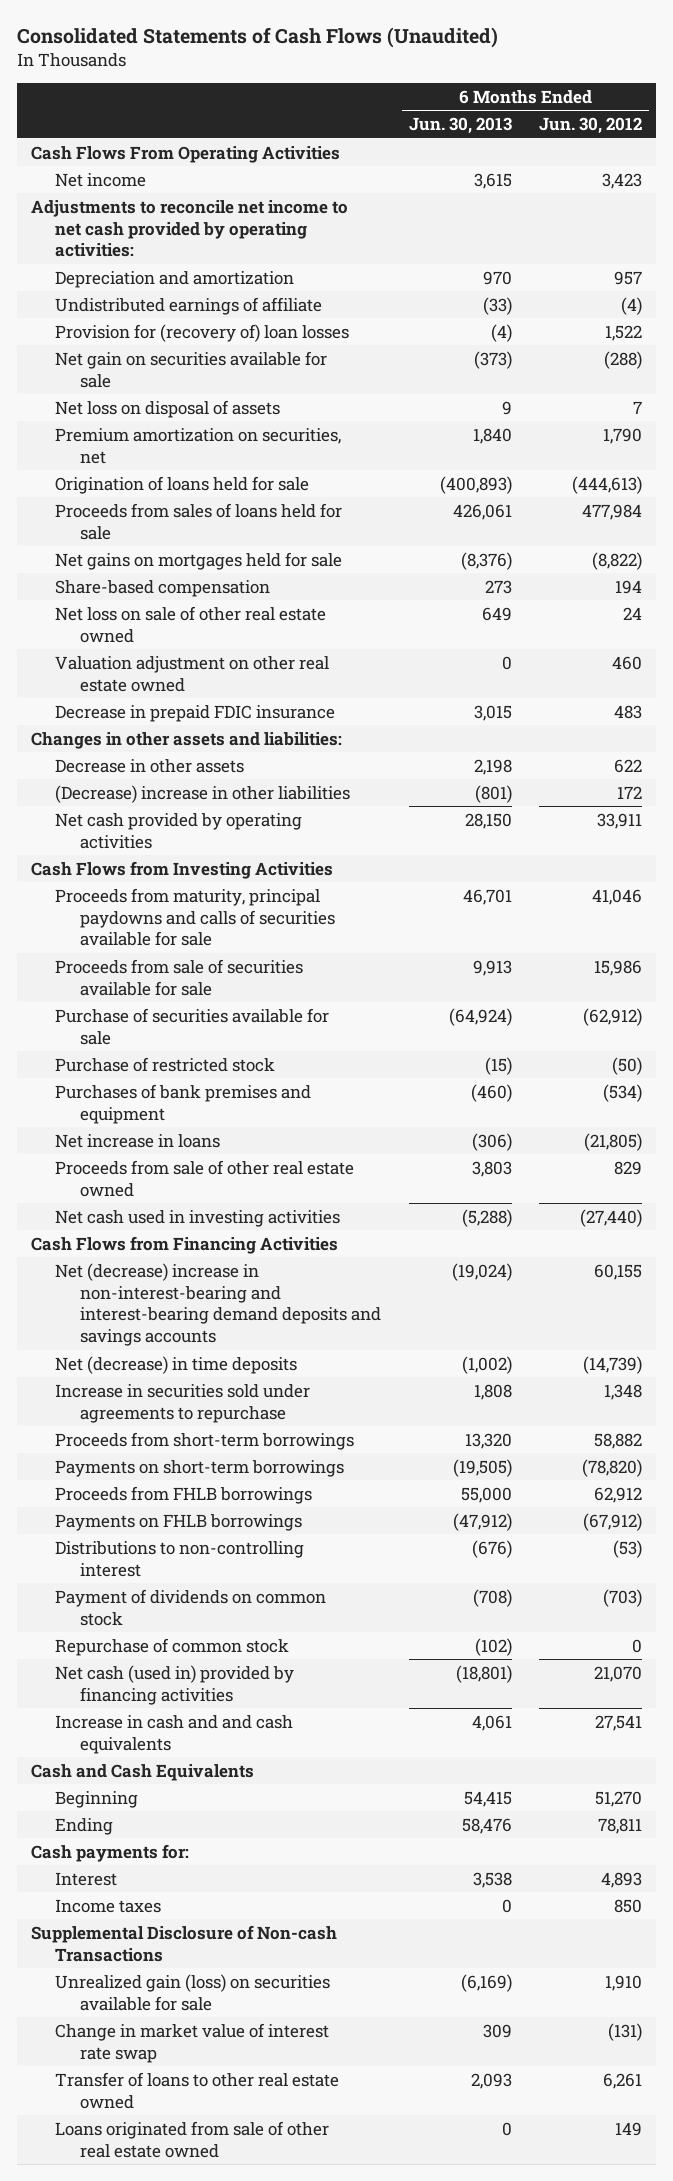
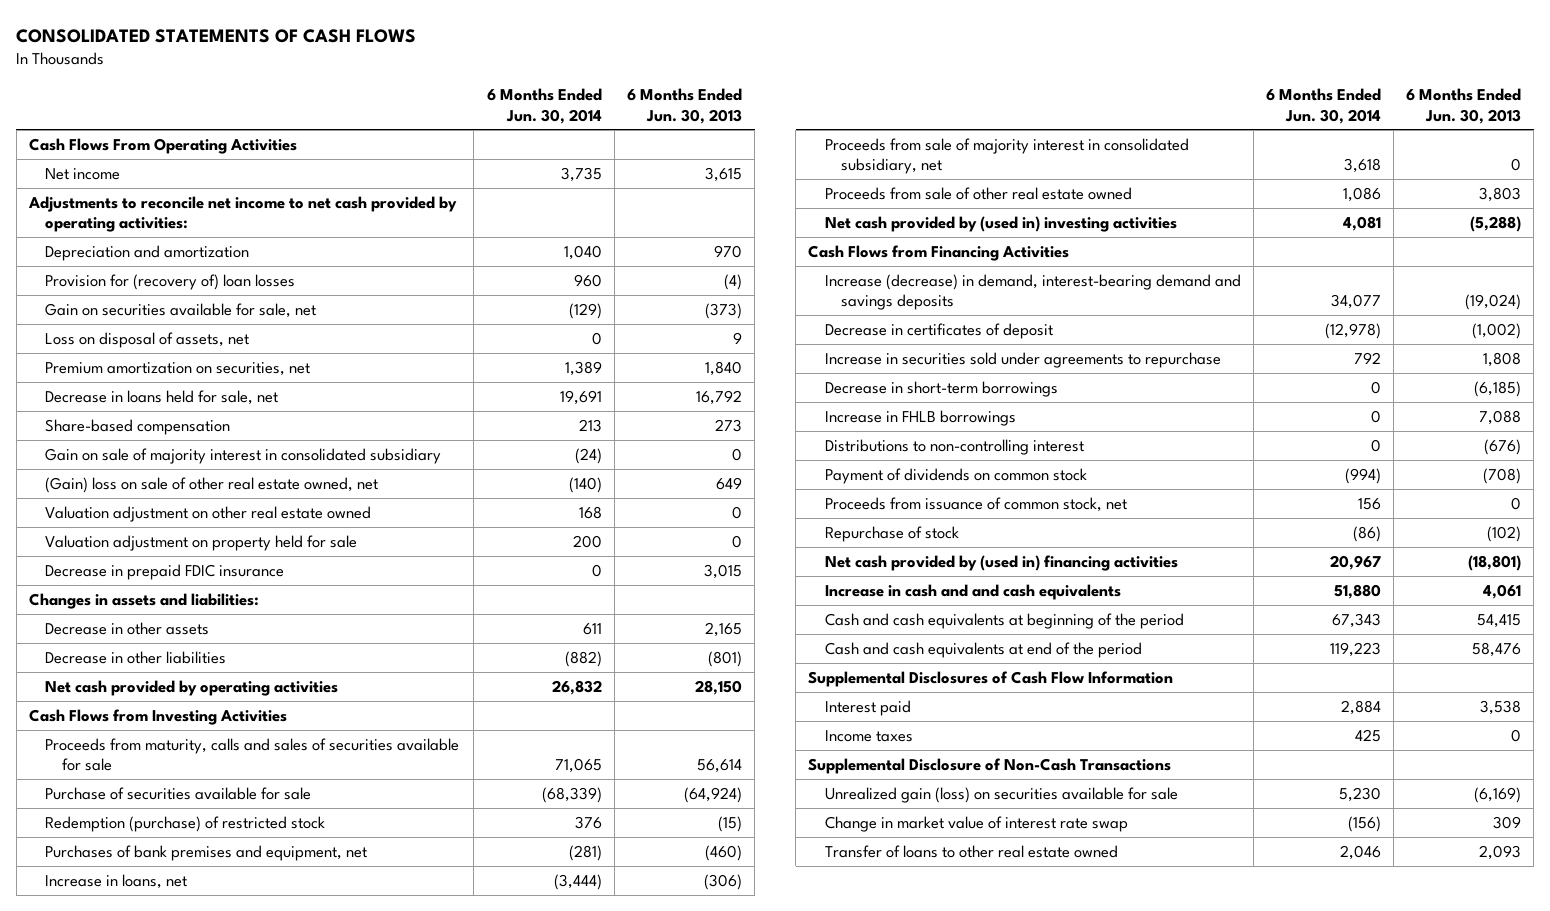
[16,27,498,49] Consolidated Statements of Cash Flows (Unaudited) -> [16,28,417,43] CONSOLIDATED STATEMENTS OF CASH FLOWS
[539,117,643,135] Jun. 30, 2012 -> none
none -> [486,88,602,124] 6 Months Ended Jun. 30, 2014
[55,296,323,315] Undistributed earnings of affiliate -> none
[55,350,328,388] Net gain on securities available for sale -> [45,302,317,318] Gain on securities available for sale, net
[55,399,281,418] Net loss on disposal of assets -> [45,331,250,348] Loss on disposal of assets, net
[55,502,343,540] Proceeds from sales of loans held for sale -> none
[55,551,343,570] Net gains on mortgages held for sale -> none
[55,475,310,494] Origination of loans held for sale -> [45,389,279,405] Decrease in loans held for sale, net
[439,475,512,494] (400,893) -> [695,389,742,405] 16,792
none -> [45,447,442,464] Gain on sale of majority interest in consolidated subsidiary
[55,605,327,643] Net loss on sale of other real estate owned -> [45,476,379,493] (Gain) loss on sale of other real estate owned, net
none -> [45,534,358,551] Valuation adjustment on property held for sale
[30,731,342,749] Changes in other assets and liabilities: -> [28,592,259,609] Changes in assets and liabilities:
[473,758,512,775] 2,198 -> [704,621,742,637] 2,165
[55,784,351,803] (Decrease) increase in other liabilities -> [45,650,227,664] Decrease in other liabilities
[55,958,304,996] Proceeds from sale of securities available for sale -> none
[55,887,336,947] Proceeds from maturity, principal paydowns and calls of securities available for sale -> [45,737,460,772] Proceeds from maturity, calls and sales of securities available for sale
[462,888,512,905] 46,701 -> [696,759,742,774] 56,614
[55,1056,276,1072] Purchase of restricted stock -> [45,815,326,832] Redemption (purchase) of restricted stock
[55,1083,312,1124] Purchases of bank premises and equipment -> [45,844,368,861] Purchases of bank premises and equipment, net
[55,1133,221,1148] Net increase in loans -> [45,873,188,889] Increase in loans, net
none -> [824,137,1189,175] Proceeds from sale of majority interest in consolidated subsidiary, net
[55,1209,341,1227] Net cash used in investing activities -> [824,215,1177,232] Net cash provided by (used in) investing activities
[55,1262,382,1347] Net (decrease) increase in non-interest-bearing and interest-bearing demand deposits and savings accounts -> [824,273,1241,311] Increase (decrease) in demand, interest-bearing demand and savings deposits
[55,1355,298,1374] Net (decrease) in time deposits -> [824,322,1053,339] Decrease in certificates of deposit
[55,1431,355,1450] Proceeds from short-term borrowings -> none
[55,1513,303,1531] Payments on FHLB borrowings -> none
[55,1459,345,1477] Payments on short-term borrowings -> [824,380,1058,397] Decrease in short-term borrowings
[452,1458,512,1477] (19,505) -> [1474,380,1522,397] (6,185)
[55,1485,313,1504] Proceeds from FHLB borrowings -> [824,409,1016,426] Increase in FHLB borrowings
[460,1486,512,1503] 55,000 -> [1479,409,1522,425] 7,088
none -> [824,496,1127,512] Proceeds from issuance of common stock, net
[55,1637,290,1656] Repurchase of common stock -> [824,525,959,542] Repurchase of stock
[55,1664,295,1705] Net cash (used in) provided by financing activities -> [824,554,1178,571] Net cash provided by (used in) financing activities
[30,1763,254,1781] Cash and Cash Equivalents -> none
[30,1843,189,1862] Cash payments for: -> none
[55,1790,139,1808] Beginning -> [824,612,1184,629] Cash and cash equivalents at beginning of the period
[55,1817,114,1835] Ending -> [824,641,1142,658] Cash and cash equivalents at end of the period
none -> [808,670,1174,687] Supplemental Disclosures of Cash Flow Information
[55,1871,118,1886] Interest -> [824,699,911,716] Interest paid
[30,1924,337,1962] Supplemental Disclosure of Non-cash Transactions -> [808,757,1172,774] Supplemental Disclosure of Non-Cash Transactions
[55,2120,330,2158] Loans originated from sale of other real estate owned -> none

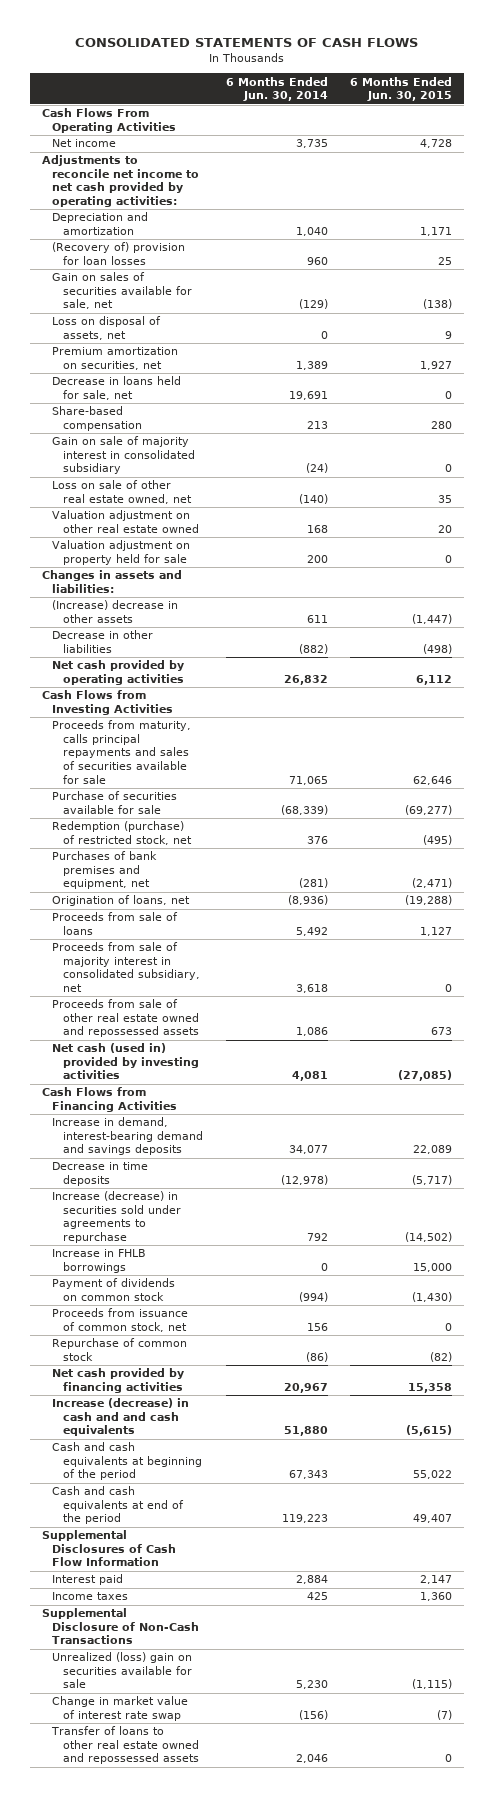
[626,88,742,124] 6 Months Ended Jun. 30, 2013 -> none
none -> [350,76,453,102] 6 Months Ended Jun. 30, 2015
[45,273,296,290] Provision for (recovery of) loan losses -> [52,242,186,265] (Recovery of) provision for loan losses
[45,302,317,318] Gain on securities available for sale, net -> [52,272,193,310] Gain on sales of securities available for sale, net
[45,476,379,493] (Gain) loss on sale of other real estate owned, net -> [52,480,193,504] Loss on sale of other real estate owned, net
[45,563,285,580] Decrease in prepaid FDIC insurance -> none
[45,621,210,635] Decrease in other assets -> [52,600,179,623] (Increase) decrease in other assets
[45,737,460,772] Proceeds from maturity, calls and sales of securities available for sale -> [52,720,192,784] Proceeds from maturity, calls principal repayments and sales of securities available for sale
[45,815,326,832] Redemption (purchase) of restricted stock -> [52,821,193,845] Redemption (purchase) of restricted stock, net
[45,873,188,889] Increase in loans, net -> [52,895,191,907] Origination of loans, net
[553,873,602,890] (3,444) -> [287,895,328,906] (8,936)
none -> [52,912,179,935] Proceeds from sale of loans
[824,186,1132,200] Proceeds from sale of other real estate owned -> [52,999,200,1038] Proceeds from sale of other real estate owned and repossessed assets
[824,215,1177,232] Net cash provided by (used in) investing activities -> [52,1043,200,1080] Net cash (used in) provided by investing activities
[824,380,1058,397] Decrease in short-term borrowings -> none
[824,273,1241,311] Increase (decrease) in demand, interest-bearing demand and savings deposits -> [52,1117,204,1156] Increase in demand, interest-bearing demand and savings deposits
[824,322,1053,339] Decrease in certificates of deposit -> [52,1162,149,1186] Decrease in time deposits
[824,351,1221,368] Increase in securities sold under agreements to repurchase -> [52,1191,182,1244] Increase (decrease) in securities sold under agreements to repurchase
[824,438,1084,455] Distributions to non-controlling interest -> none
[824,525,959,542] Repurchase of stock -> [52,1338,188,1361] Repurchase of common stock
[824,554,1178,571] Net cash provided by (used in) financing activities -> [52,1368,185,1393] Net cash provided by financing activities
[824,583,1121,600] Increase in cash and and cash equivalents -> [52,1398,190,1437] Increase (decrease) in cash and and cash equivalents
[824,786,1178,803] Unrealized gain (loss) on securities available for sale -> [52,1652,193,1689] Unrealized (loss) gain on securities available for sale
[824,844,1118,858] Transfer of loans to other real estate owned -> [51,1726,200,1765] Transfer of loans to other real estate owned and repossessed assets

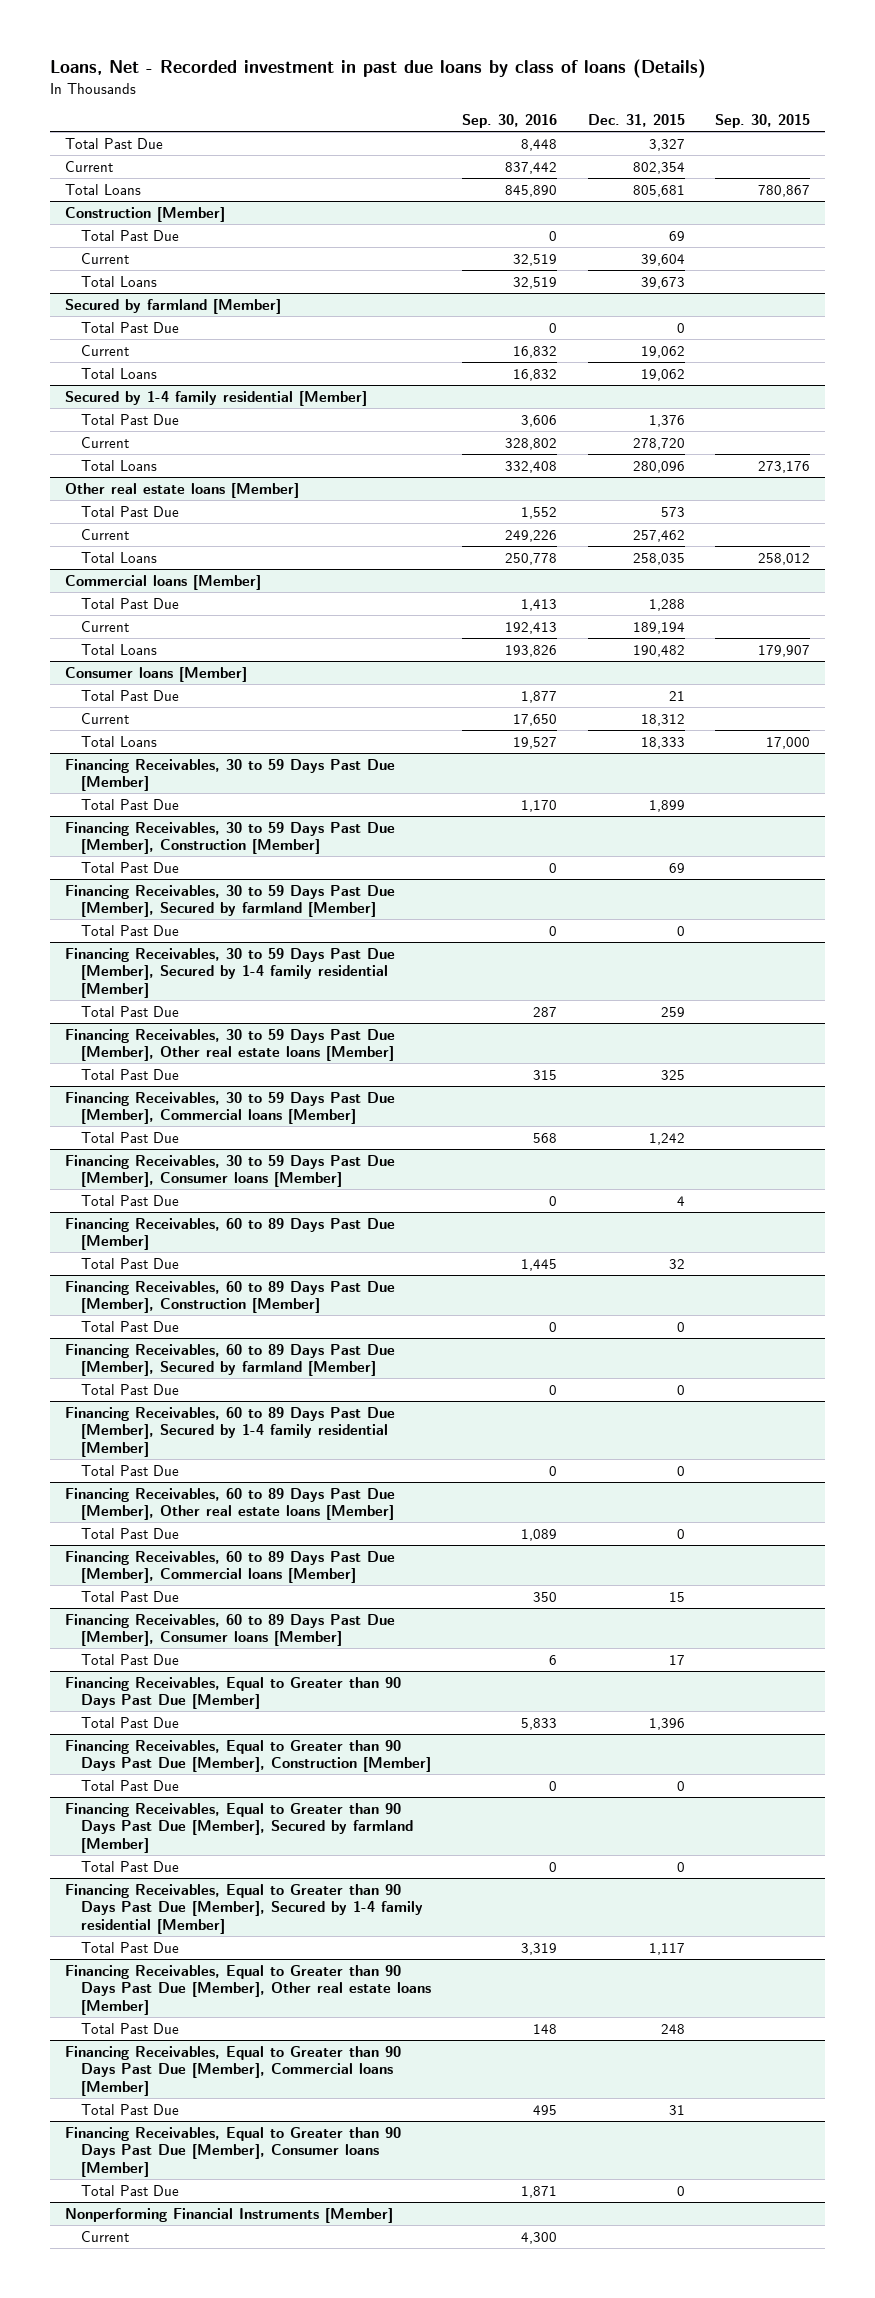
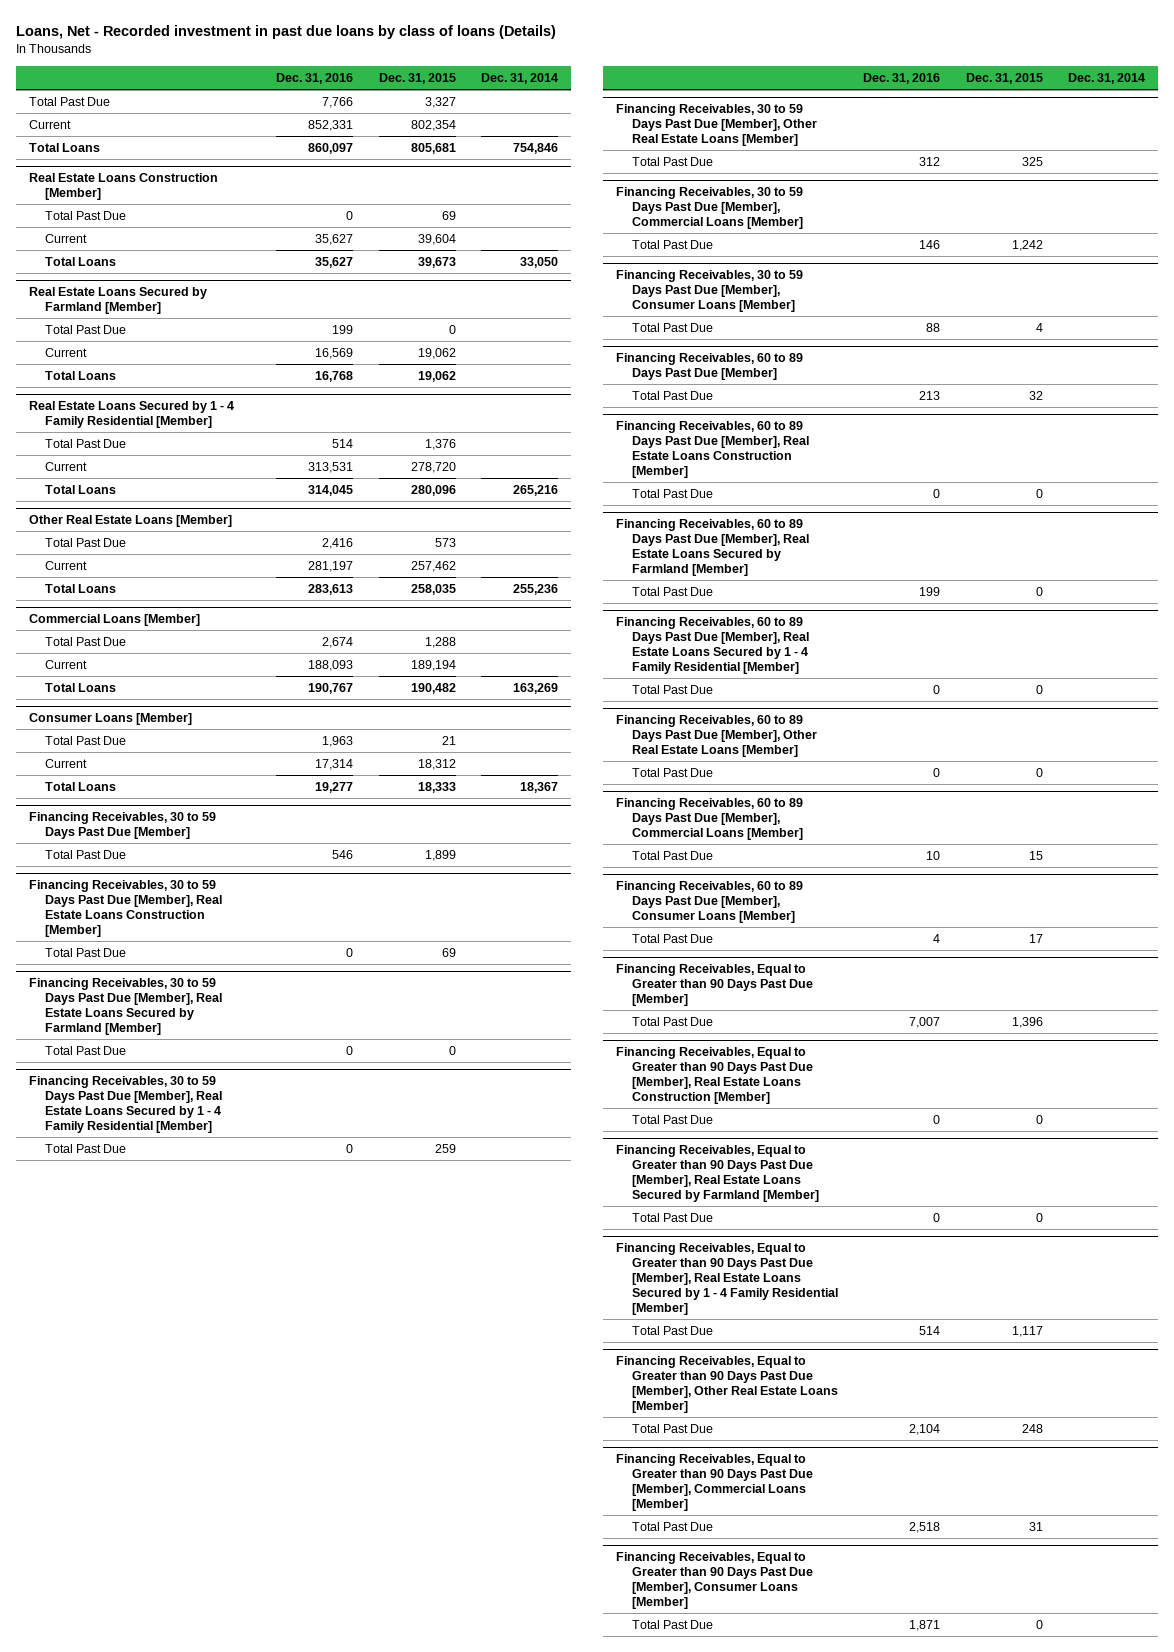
[461,114,557,129] Sep. 30, 2016 -> none
[715,114,811,129] Sep. 30, 2015 -> none
none -> [276,72,354,84] Dec. 31, 2016
none -> [481,72,559,84] Dec. 31, 2014
[64,206,225,222] Construction [Member] -> none
none -> [29,173,219,201] Real Estate Loans Construction [Member]
[64,298,281,314] Secured by farmland [Member] -> [29,287,208,315] Real Estate Loans Secured by Farmland [Member]
[64,390,367,406] Secured by 1-4 family residential [Member] -> [29,401,235,429] Real Estate Loans Secured by 1 - 4 Family Residential [Member]
[64,482,299,498] Other real estate loans [Member] -> [29,515,233,528] Other Real Estate Loans [Member]
[64,574,261,590] Commercial loans [Member] -> [29,614,201,627] Commercial Loans [Member]
[64,666,247,682] Consumer loans [Member] -> [29,713,193,726] Consumer Loans [Member]
[64,821,395,855] Financing Receivables, 30 to 59 Days Past Due [Member], Construction [Member] -> [29,880,222,937] Financing Receivables, 30 to 59 Days Past Due [Member], Real Estate Loans Construction [Member]
[64,884,395,918] Financing Receivables, 30 to 59 Days Past Due [Member], Secured by farmland [Member] -> [29,978,222,1035] Financing Receivables, 30 to 59 Days Past Due [Member], Real Estate Loans Secured by Farmland [Member]
[64,947,395,998] Financing Receivables, 30 to 59 Days Past Due [Member], Secured by 1-4 family residential [Member] -> [29,1076,222,1133] Financing Receivables, 30 to 59 Days Past Due [Member], Real Estate Loans Secured by 1 - 4 Family Residential [Member]
[64,1028,395,1062] Financing Receivables, 30 to 59 Days Past Due [Member], Other real estate loans [Member] -> [615,104,817,146] Financing Receivables, 30 to 59 Days Past Due [Member], Other Real Estate Loans [Member]
[64,1091,395,1125] Financing Receivables, 30 to 59 Days Past Due [Member], Commercial loans [Member] -> [615,187,803,229] Financing Receivables, 30 to 59 Days Past Due [Member], Commercial Loans [Member]
[64,1154,395,1188] Financing Receivables, 30 to 59 Days Past Due [Member], Consumer loans [Member] -> [615,270,803,312] Financing Receivables, 30 to 59 Days Past Due [Member], Consumer Loans [Member]
[64,1280,395,1314] Financing Receivables, 60 to 89 Days Past Due [Member], Construction [Member] -> [615,421,809,478] Financing Receivables, 60 to 89 Days Past Due [Member], Real Estate Loans Construction [Member]
[64,1343,395,1377] Financing Receivables, 60 to 89 Days Past Due [Member], Secured by farmland [Member] -> [615,519,809,576] Financing Receivables, 60 to 89 Days Past Due [Member], Real Estate Loans Secured by Farmland [Member]
[64,1406,395,1457] Financing Receivables, 60 to 89 Days Past Due [Member], Secured by 1-4 family residential [Member] -> [615,617,809,674] Financing Receivables, 60 to 89 Days Past Due [Member], Real Estate Loans Secured by 1 - 4 Family Residential [Member]
[64,1487,395,1521] Financing Receivables, 60 to 89 Days Past Due [Member], Other real estate loans [Member] -> [615,715,817,757] Financing Receivables, 60 to 89 Days Past Due [Member], Other Real Estate Loans [Member]
[64,1550,395,1584] Financing Receivables, 60 to 89 Days Past Due [Member], Commercial loans [Member] -> [615,798,803,840] Financing Receivables, 60 to 89 Days Past Due [Member], Commercial Loans [Member]
[64,1613,395,1647] Financing Receivables, 60 to 89 Days Past Due [Member], Consumer loans [Member] -> [615,881,803,923] Financing Receivables, 60 to 89 Days Past Due [Member], Consumer Loans [Member]
[64,1739,432,1773] Financing Receivables, Equal to Greater than 90 Days Past Due [Member], Construction [Member] -> [615,1047,813,1104] Financing Receivables, Equal to Greater than 90 Days Past Due [Member], Real Estate Loans Construction [Member]
[64,1802,414,1853] Financing Receivables, Equal to Greater than 90 Days Past Due [Member], Secured by farmland [Member] -> [615,1145,819,1202] Financing Receivables, Equal to Greater than 90 Days Past Due [Member], Real Estate Loans Secured by Farmland [Member]
[64,1883,424,1934] Financing Receivables, Equal to Greater than 90 Days Past Due [Member], Secured by 1-4 family residential [Member] -> [615,1243,838,1315] Financing Receivables, Equal to Greater than 90 Days Past Due [Member], Real Estate Loans Secured by 1 - 4 Family Residential [Member]
[64,1964,432,2015] Financing Receivables, Equal to Greater than 90 Days Past Due [Member], Other real estate loans [Member] -> [615,1356,838,1413] Financing Receivables, Equal to Greater than 90 Days Past Due [Member], Other Real Estate Loans [Member]
[64,2045,401,2096] Financing Receivables, Equal to Greater than 90 Days Past Due [Member], Commercial loans [Member] -> [615,1454,813,1511] Financing Receivables, Equal to Greater than 90 Days Past Due [Member], Commercial Loans [Member]
[64,2126,401,2177] Financing Receivables, Equal to Greater than 90 Days Past Due [Member], Consumer loans [Member] -> [615,1552,813,1609] Financing Receivables, Equal to Greater than 90 Days Past Due [Member], Consumer Loans [Member]
[64,2207,393,2223] Nonperforming Financial Instruments [Member] -> none
[81,2230,130,2242] Current -> none

